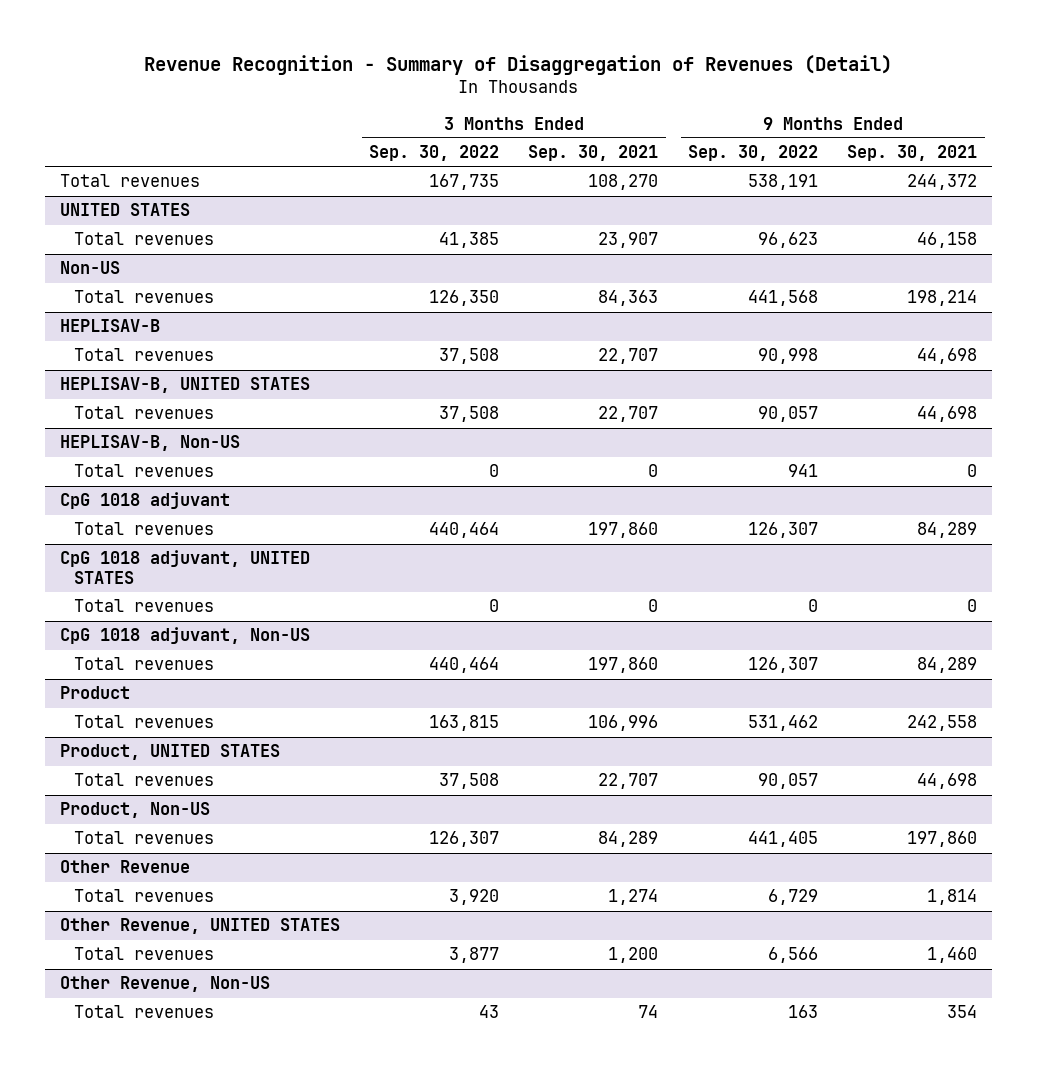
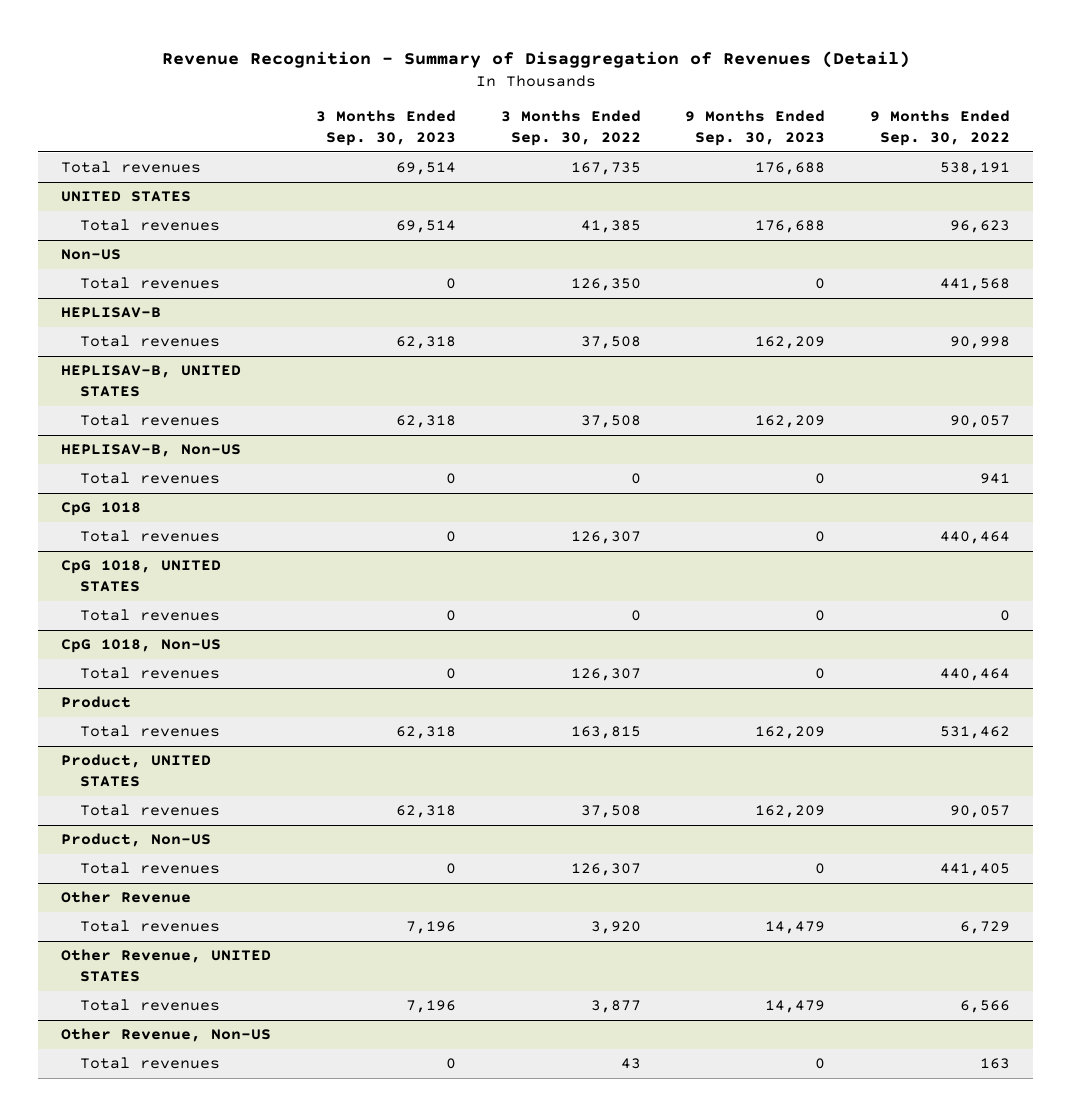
[528,145,659,162] Sep. 30, 2021 -> none
[847,145,978,162] Sep. 30, 2021 -> none
none -> [315,110,456,146] 3 Months Ended Sep. 30, 2023
none -> [685,110,826,146] 9 Months Ended Sep. 30, 2023
[59,492,230,510] CpG 1018 adjuvant -> [60,502,141,517] CpG 1018
[429,522,500,539] 440,464 -> [570,531,641,545] 126,307
[747,522,818,539] 126,307 -> [940,531,1011,545] 440,464
[59,550,310,585] CpG 1018 adjuvant, UNITED STATES -> [60,560,221,592] CpG 1018, UNITED STATES
[59,627,310,645] CpG 1018 adjuvant, Non-US -> [60,639,221,654] CpG 1018, Non-US
[429,657,500,674] 440,464 -> [570,668,641,682] 126,307
[747,657,818,674] 126,307 -> [940,668,1011,682] 440,464

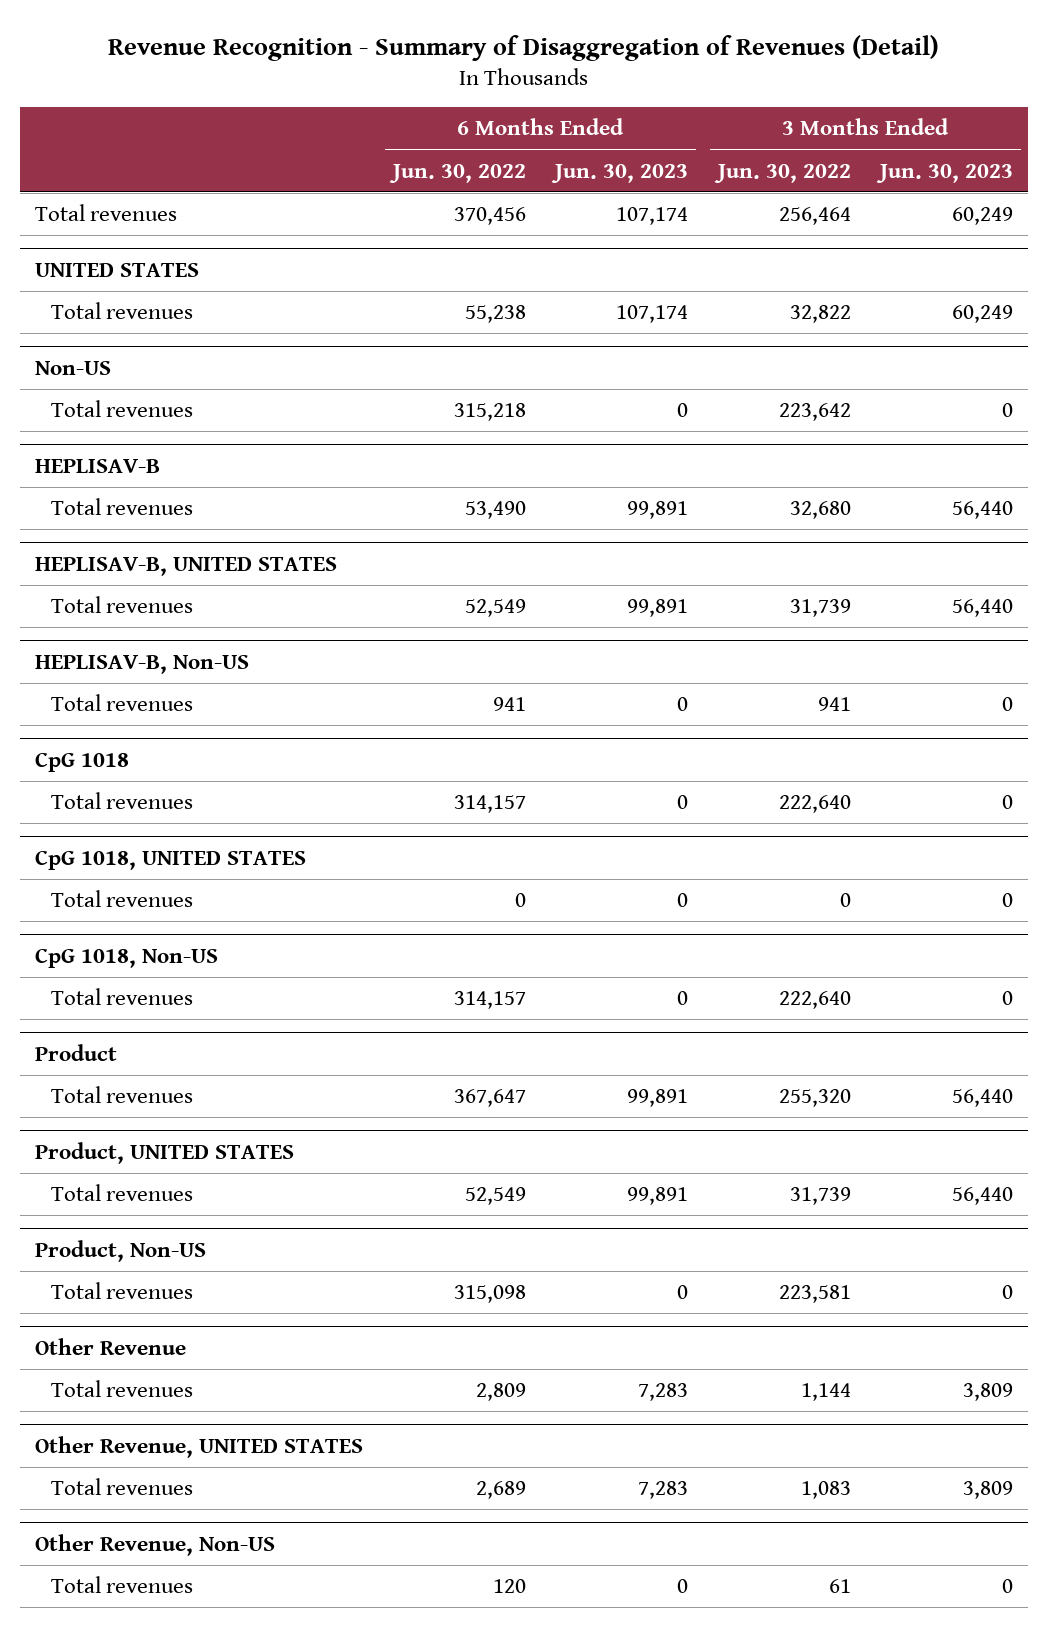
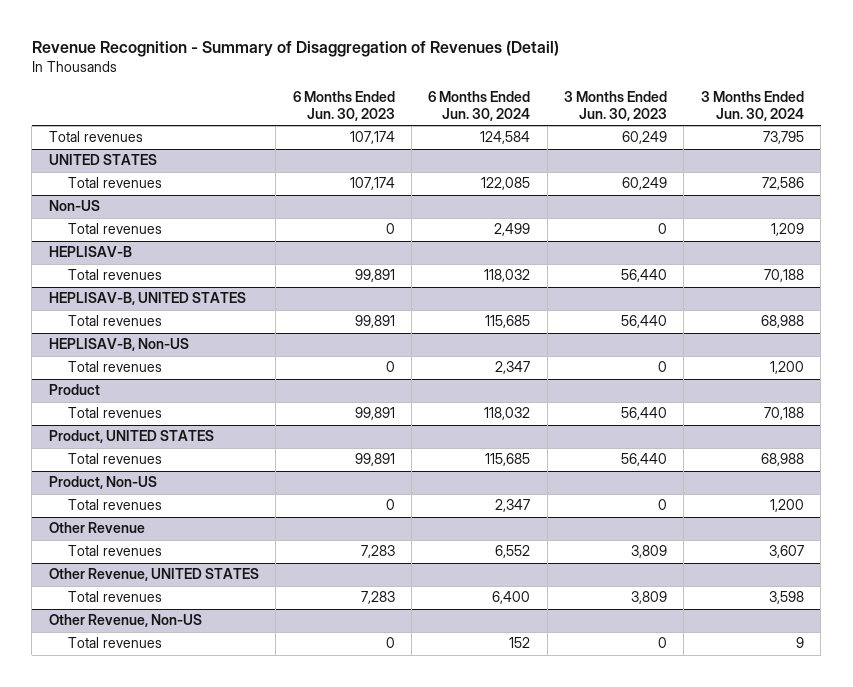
[388,163,526,183] Jun. 30, 2022 -> none
[713,163,851,183] Jun. 30, 2022 -> none
none -> [428,91,531,121] 6 Months Ended Jun. 30, 2024
none -> [700,91,804,121] 3 Months Ended Jun. 30, 2024
[35,752,130,773] CpG 1018 -> none
[51,792,194,810] Total revenues -> none
[35,850,307,871] CpG 1018, UNITED STATES -> none
[51,890,194,908] Total revenues -> none
[35,948,219,969] CpG 1018, Non-US -> none
[51,988,194,1006] Total revenues -> none

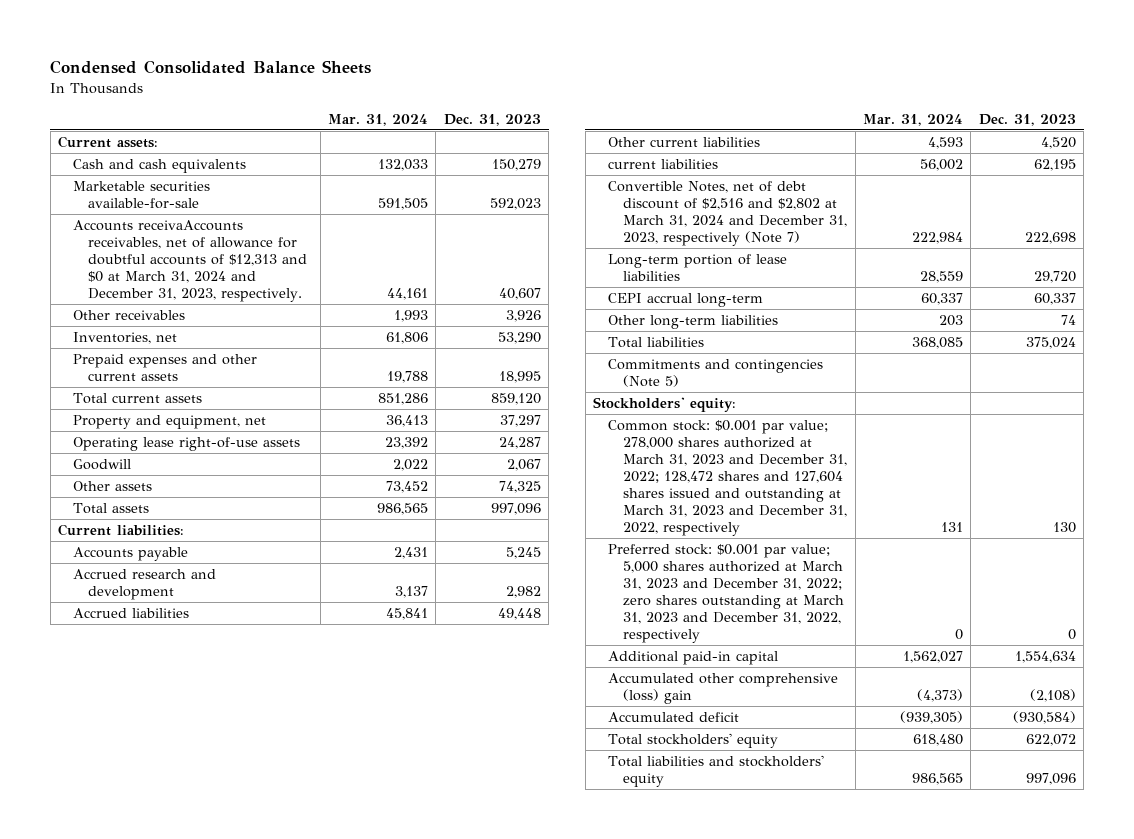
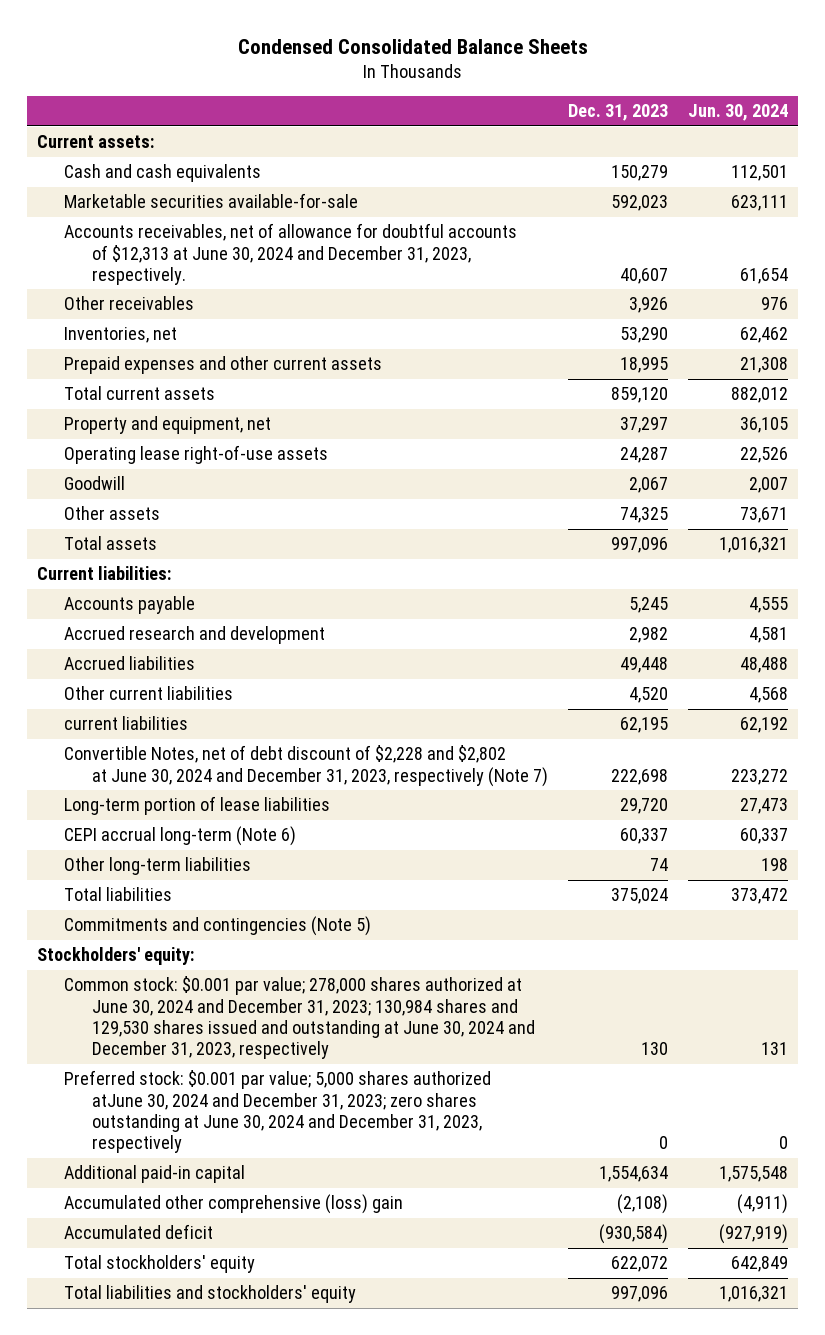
[327,113,428,126] Mar. 31, 2024 -> none
none -> [688,104,789,122] Jun. 30, 2024
[73,219,308,303] Accounts receivaAccounts receivables, net of allowance for doubtful accounts of $12,313 and $0 at March 31, 2024 and December 31, 2023, respectively. -> [64,223,518,285] Accounts receivables, net of allowance for doubtful accounts of $12,313 at June 30, 2024 and December 31, 2023, respectively.
[608,180,848,247] Convertible Notes, net of debt discount of $2,516 and $2,802 at March 31, 2024 and December 31, 2023, respectively (Note 7) -> [64,745,549,787] Convertible Notes, net of debt discount of $2,228 and $2,802 at June 30, 2024 and December 31, 2023, respectively (Note 7)
[608,292,764,307] CEPI accrual long-term -> [64,826,297,847] CEPI accrual long-term (Note 6)
[608,419,848,537] Common stock: $0.001 par value; 278,000 shares authorized at March 31, 2023 and December 31, 2022; 128,472 shares and 127,604 shares issued and outstanding at March 31, 2023 and December 31, 2022, respectively -> [64,976,536,1060] Common stock: $0.001 par value; 278,000 shares authorized at June 30, 2024 and December 31, 2023; 130,984 shares and 129,530 shares issued and outstanding at June 30, 2024 and December 31, 2023, respectively
[608,543,845,644] Preferred stock: $0.001 par value; 5,000 shares authorized at March 31, 2023 and December 31, 2022; zero shares outstanding at March 31, 2023 and December 31, 2022, respectively -> [64,1070,492,1154] Preferred stock: $0.001 par value; 5,000 shares authorized atJune 30, 2024 and December 31, 2023; zero shares outstanding at June 30, 2024 and December 31, 2023, respectively

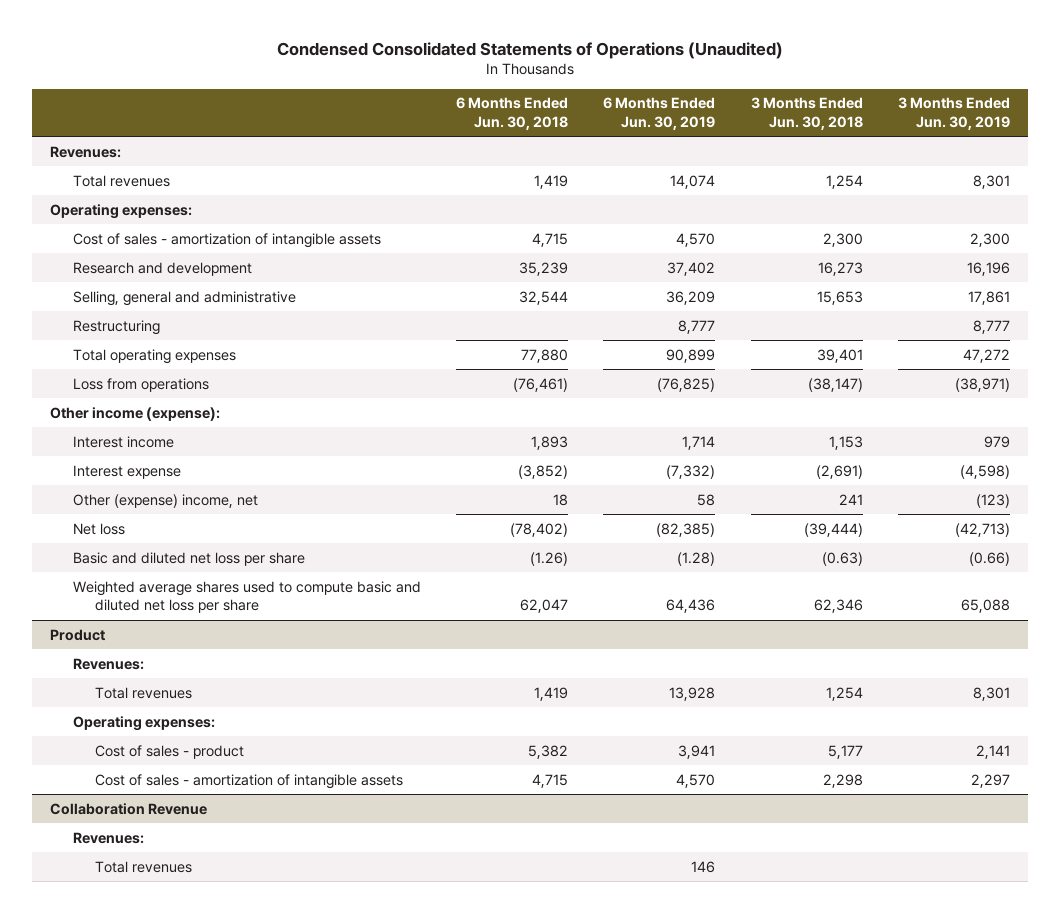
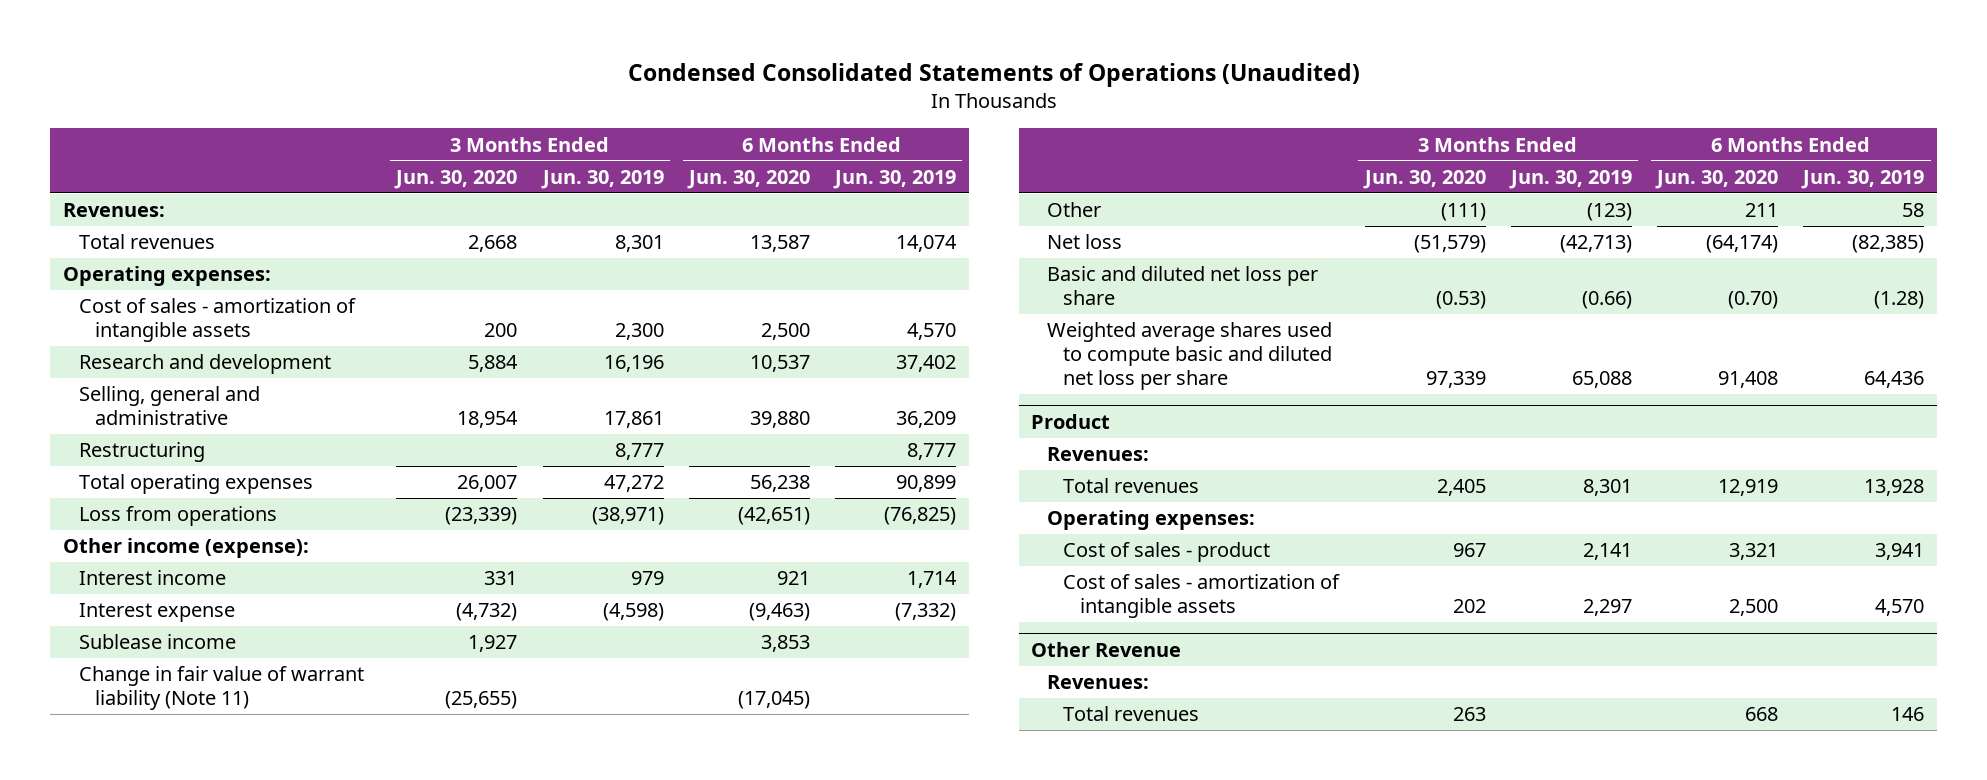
[455,97,568,131] 6 Months Ended Jun. 30, 2018 -> none
[750,97,863,131] 3 Months Ended Jun. 30, 2018 -> none
none -> [394,169,518,189] Jun. 30, 2020
none -> [686,169,810,189] Jun. 30, 2020
none -> [79,634,237,650] Sublease income
none -> [79,666,365,711] Change in fair value of warrant liability (Note 11)
[72,493,258,508] Other (expense) income, net -> [1047,202,1102,218] Other
[49,802,207,815] Collaboration Revenue -> none
none -> [1031,642,1182,658] Other Revenue

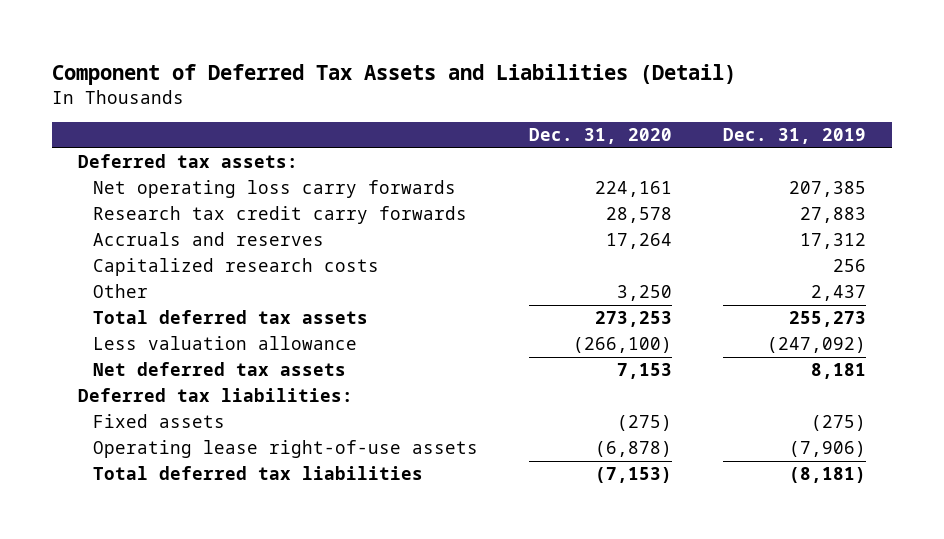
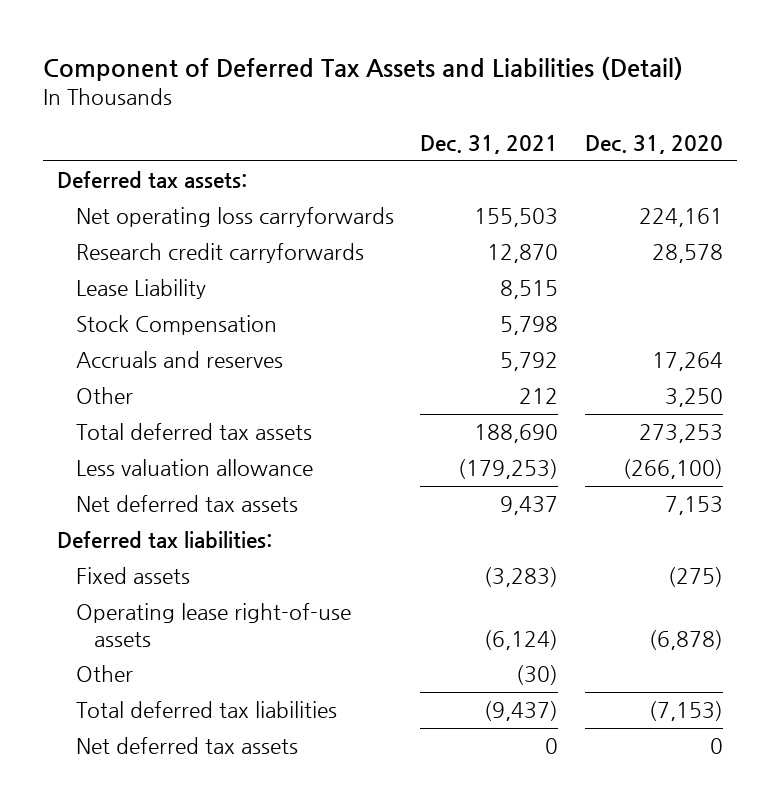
[723,127,867,144] Dec. 31, 2019 -> none
none -> [420,134,559,154] Dec. 31, 2021
[92,180,456,199] Net operating loss carry forwards -> [75,207,394,228] Net operating loss carryforwards
[92,206,467,225] Research tax credit carry forwards -> [75,243,364,264] Research credit carryforwards
none -> [75,279,206,300] Lease Liability
none -> [75,315,277,336] Stock Compensation
[92,258,379,277] Capitalized research costs -> none
none -> [75,665,133,683] Other
none -> [75,737,298,755] Net deferred tax assets

